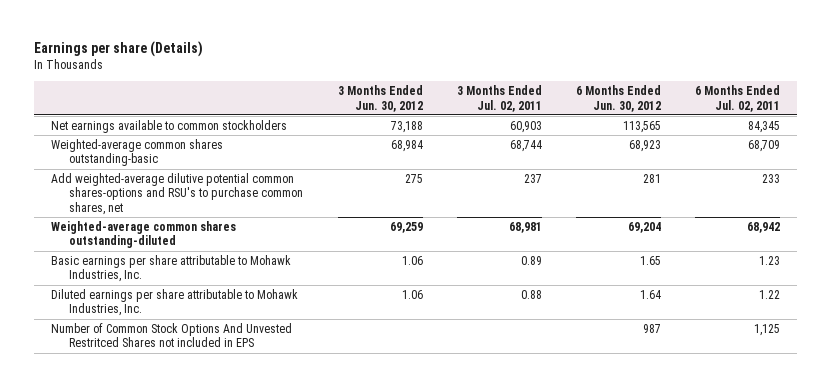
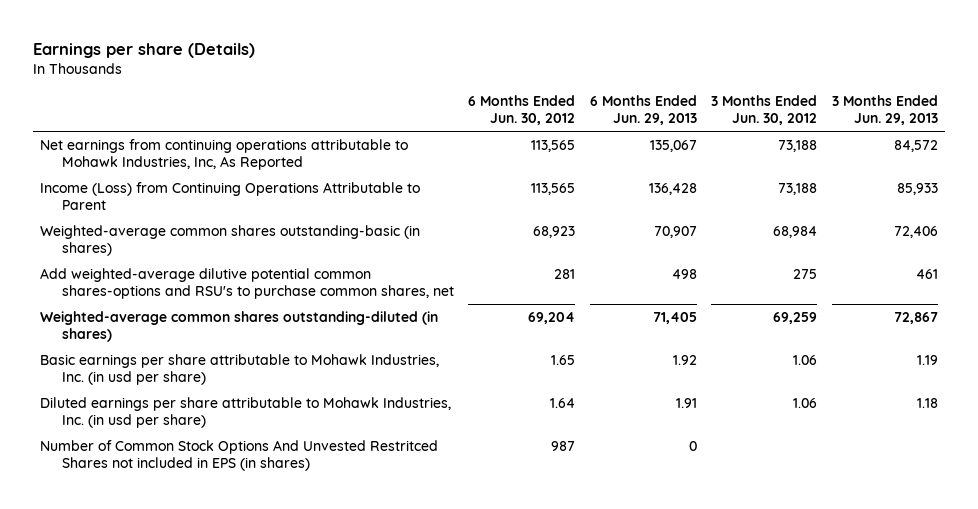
[456,85,542,112] 3 Months Ended Jul. 02, 2011 -> none
[695,85,781,112] 6 Months Ended Jul. 02, 2011 -> none
none -> [589,95,697,125] 6 Months Ended Jun. 29, 2013
none -> [832,95,939,125] 3 Months Ended Jun. 29, 2013
[50,119,287,133] Net earnings available to common stockholders -> [40,139,409,170] Net earnings from continuing operations attributable to Mohawk Industries, Inc, As Reported
none -> [40,182,421,210] Income (Loss) from Continuing Operations Attributable to Parent
[50,138,223,167] Weighted-average common shares outstanding-basic -> [40,225,421,256] Weighted-average common shares outstanding-basic (in shares)
[50,220,236,249] Weighted-average common shares outstanding-diluted -> [40,311,439,342] Weighted-average common shares outstanding-diluted (in shares)
[50,254,291,283] Basic earnings per share attributable to Mohawk Industries, Inc. -> [40,354,440,385] Basic earnings per share attributable to Mohawk Industries, Inc. (in usd per share)
[50,288,298,317] Diluted earnings per share attributable to Mohawk Industries, Inc. -> [40,397,452,428] Diluted earnings per share attributable to Mohawk Industries, Inc. (in usd per share)
[50,322,292,348] Number of Common Stock Options And Unvested Restritced Shares not included in EPS -> [40,440,439,471] Number of Common Stock Options And Unvested Restritced Shares not included in EPS (in shares)

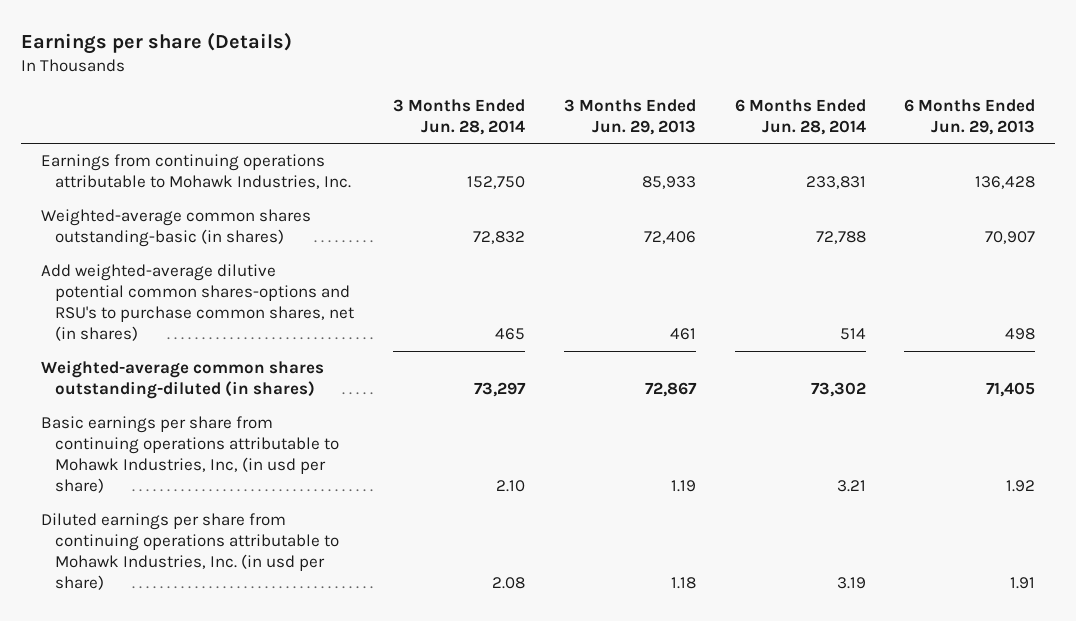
[468,95,576,125] 6 Months Ended Jun. 30, 2012 -> none
[711,95,818,125] 3 Months Ended Jun. 30, 2012 -> none
none -> [392,98,525,135] 3 Months Ended Jun. 28, 2014
none -> [734,98,866,135] 6 Months Ended Jun. 28, 2014
[40,139,409,170] Net earnings from continuing operations attributable to Mohawk Industries, Inc, As Reported -> none
[40,182,421,210] Income (Loss) from Continuing Operations Attributable to Parent -> [40,154,351,190] Earnings from continuing operations attributable to Mohawk Industries, Inc.
[40,268,454,299] Add weighted-average dilutive potential common shares-options and RSU's to purchase common shares, net -> [40,264,354,342] Add weighted-average dilutive potential common shares-options and RSU's to purchase common shares, net (in shares)
[40,440,439,471] Number of Common Stock Options And Unvested Restritced Shares not included in EPS (in shares) -> none
[40,354,440,385] Basic earnings per share attributable to Mohawk Industries, Inc. (in usd per share) -> [40,416,339,494] Basic earnings per share from continuing operations attributable to Mohawk Industries, Inc, (in usd per share)
[40,397,452,428] Diluted earnings per share attributable to Mohawk Industries, Inc. (in usd per share) -> [40,513,339,591] Diluted earnings per share from continuing operations attributable to Mohawk Industries, Inc. (in usd per share)

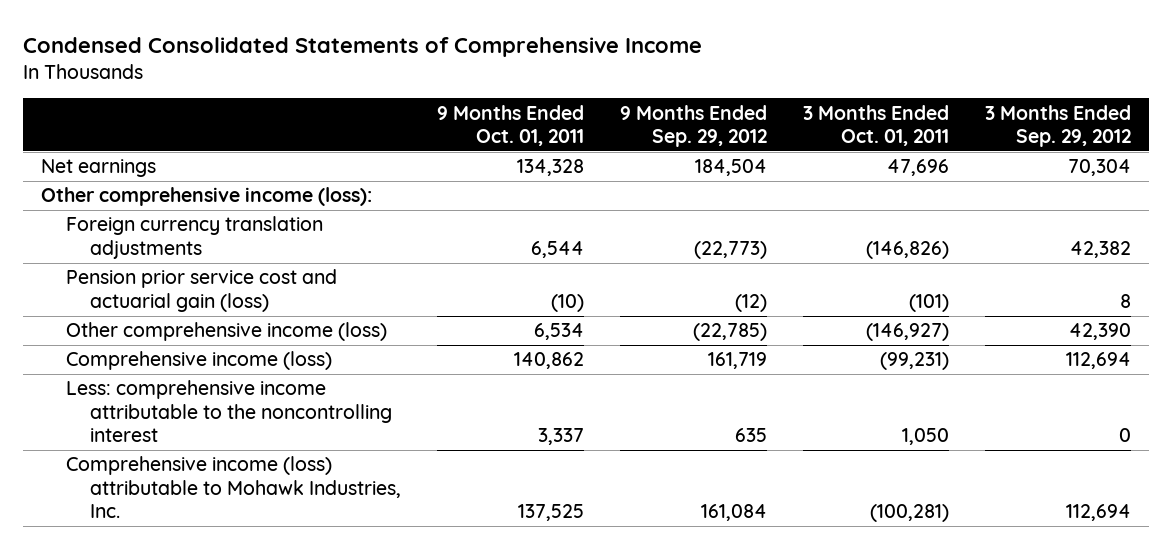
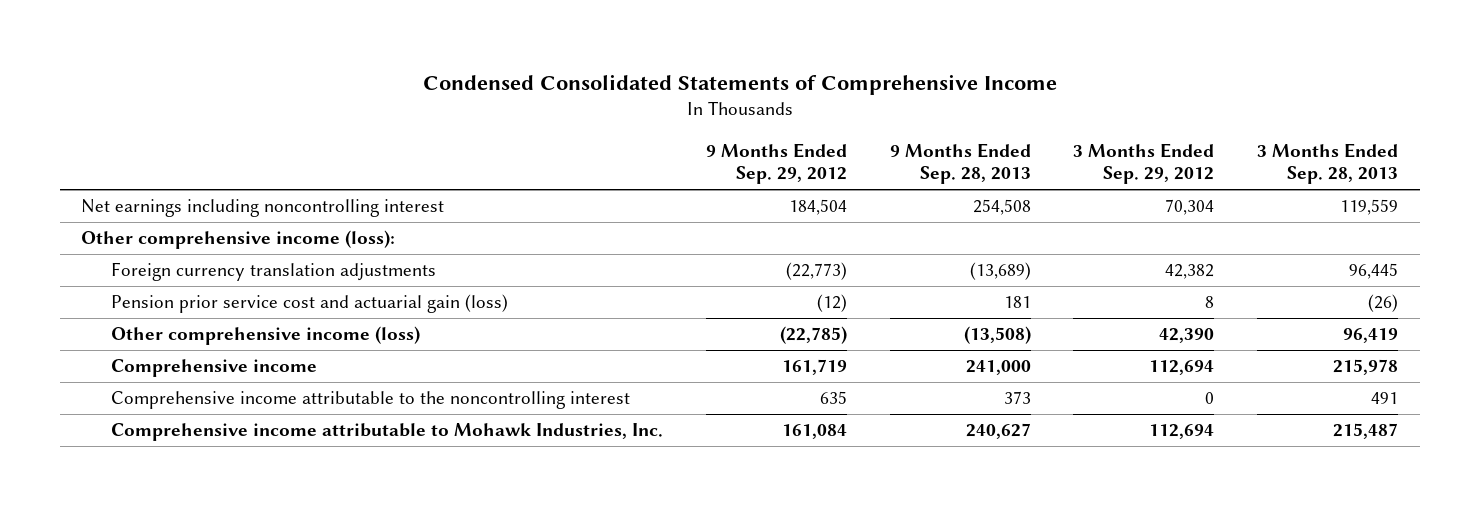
[437,104,585,147] 9 Months Ended Oct. 01, 2011 -> none
[803,104,950,147] 3 Months Ended Oct. 01, 2011 -> none
none -> [889,143,1031,185] 9 Months Ended Sep. 28, 2013
none -> [1257,143,1399,185] 3 Months Ended Sep. 28, 2013
[40,159,156,178] Net earnings -> [81,199,445,218] Net earnings including noncontrolling interest
[65,351,332,371] Comprehensive income (loss) -> [110,359,317,378] Comprehensive income
[65,380,393,443] Less: comprehensive income attributable to the noncontrolling interest -> [110,391,630,410] Comprehensive income attributable to the noncontrolling interest
[65,456,402,519] Comprehensive income (loss) attributable to Mohawk Industries, Inc. -> [110,423,663,442] Comprehensive income attributable to Mohawk Industries, Inc.

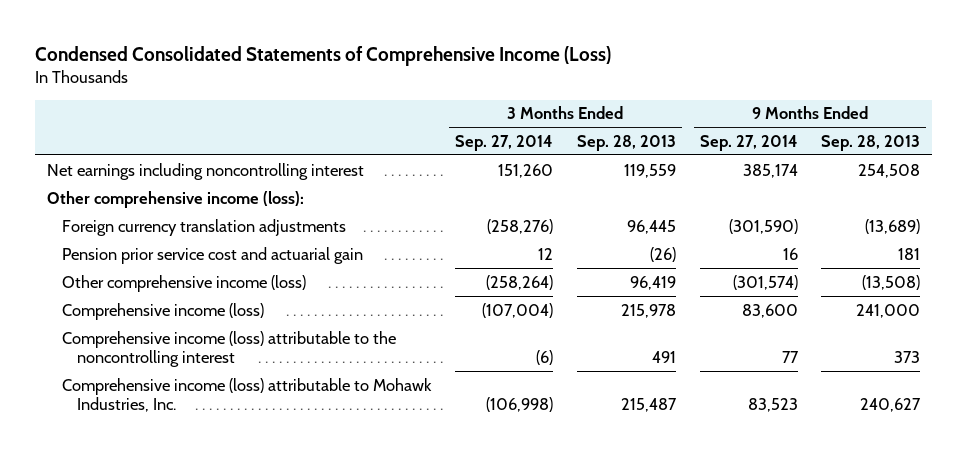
[422,73,1057,95] Condensed Consolidated Statements of Comprehensive Income -> [34,45,611,66] Condensed Consolidated Statements of Comprehensive Income (Loss)
[705,143,847,185] 9 Months Ended Sep. 29, 2012 -> none
[1073,143,1215,185] 3 Months Ended Sep. 29, 2012 -> none
none -> [454,134,553,151] Sep. 27, 2014
none -> [699,134,798,151] Sep. 27, 2014
[110,294,508,314] Pension prior service cost and actuarial gain (loss) -> [62,246,364,264] Pension prior service cost and actuarial gain
[110,359,317,378] Comprehensive income -> [62,302,265,320] Comprehensive income (loss)
[110,391,630,410] Comprehensive income attributable to the noncontrolling interest -> [62,330,397,368] Comprehensive income (loss) attributable to the noncontrolling interest
[110,423,663,442] Comprehensive income attributable to Mohawk Industries, Inc. -> [62,377,433,413] Comprehensive income (loss) attributable to Mohawk Industries, Inc.

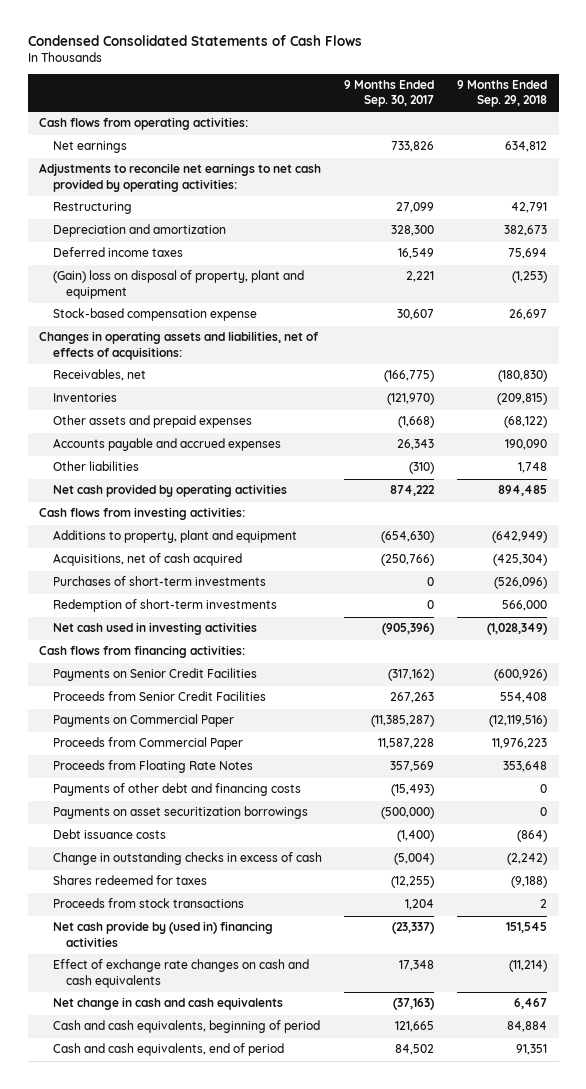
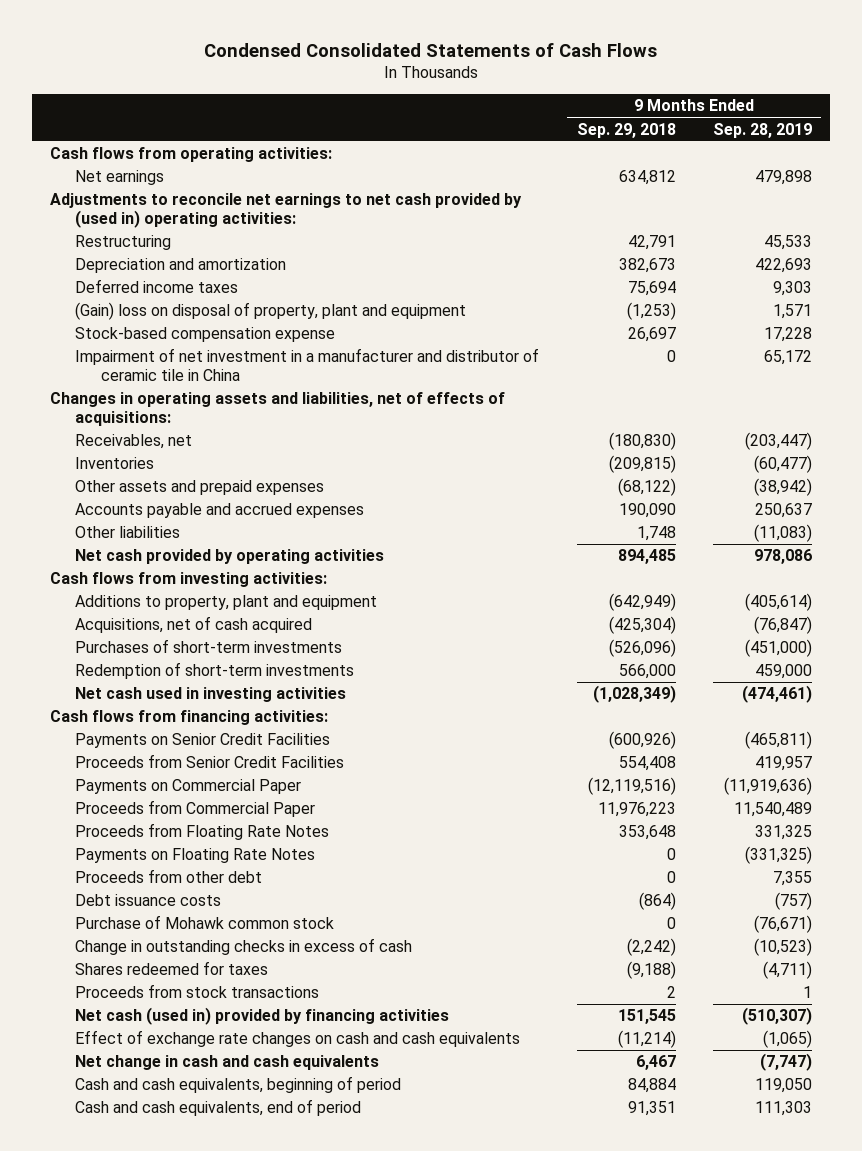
[344,79,435,108] 9 Months Ended Sep. 30, 2017 -> none
none -> [712,122,812,138] Sep. 28, 2019
[39,163,322,192] Adjustments to reconcile net earnings to net cash provided by operating activities: -> [50,193,523,228] Adjustments to reconcile net earnings to net cash provided by (used in) operating activities:
none -> [75,348,540,381] Impairment of net investment in a manufacturer and distributor of ceramic tile in China
[52,783,301,797] Payments of other debt and financing costs -> none
[52,806,308,820] Payments on asset securitization borrowings -> none
none -> [75,848,316,864] Payments on Floating Rate Notes
none -> [75,869,263,884] Proceeds from other debt
none -> [75,915,335,930] Purchase of Mohawk common stock
[52,921,273,947] Net cash provide by (used in) financing activities -> [75,1007,450,1026] Net cash (used in) provided by financing activities

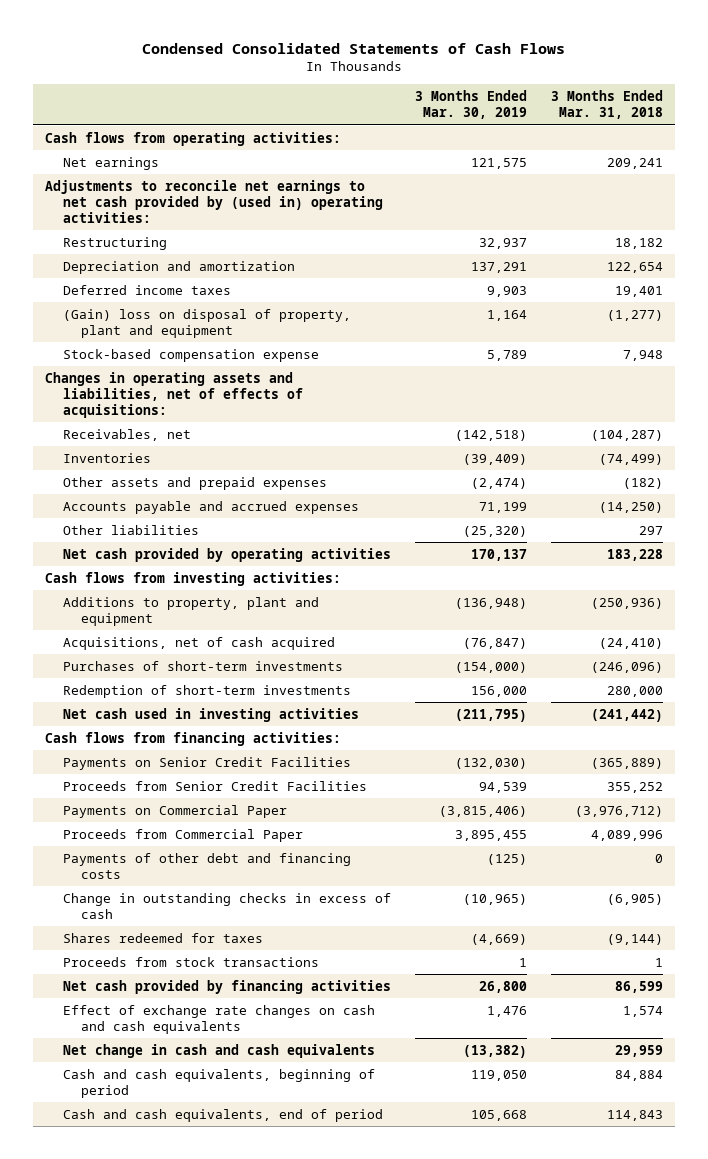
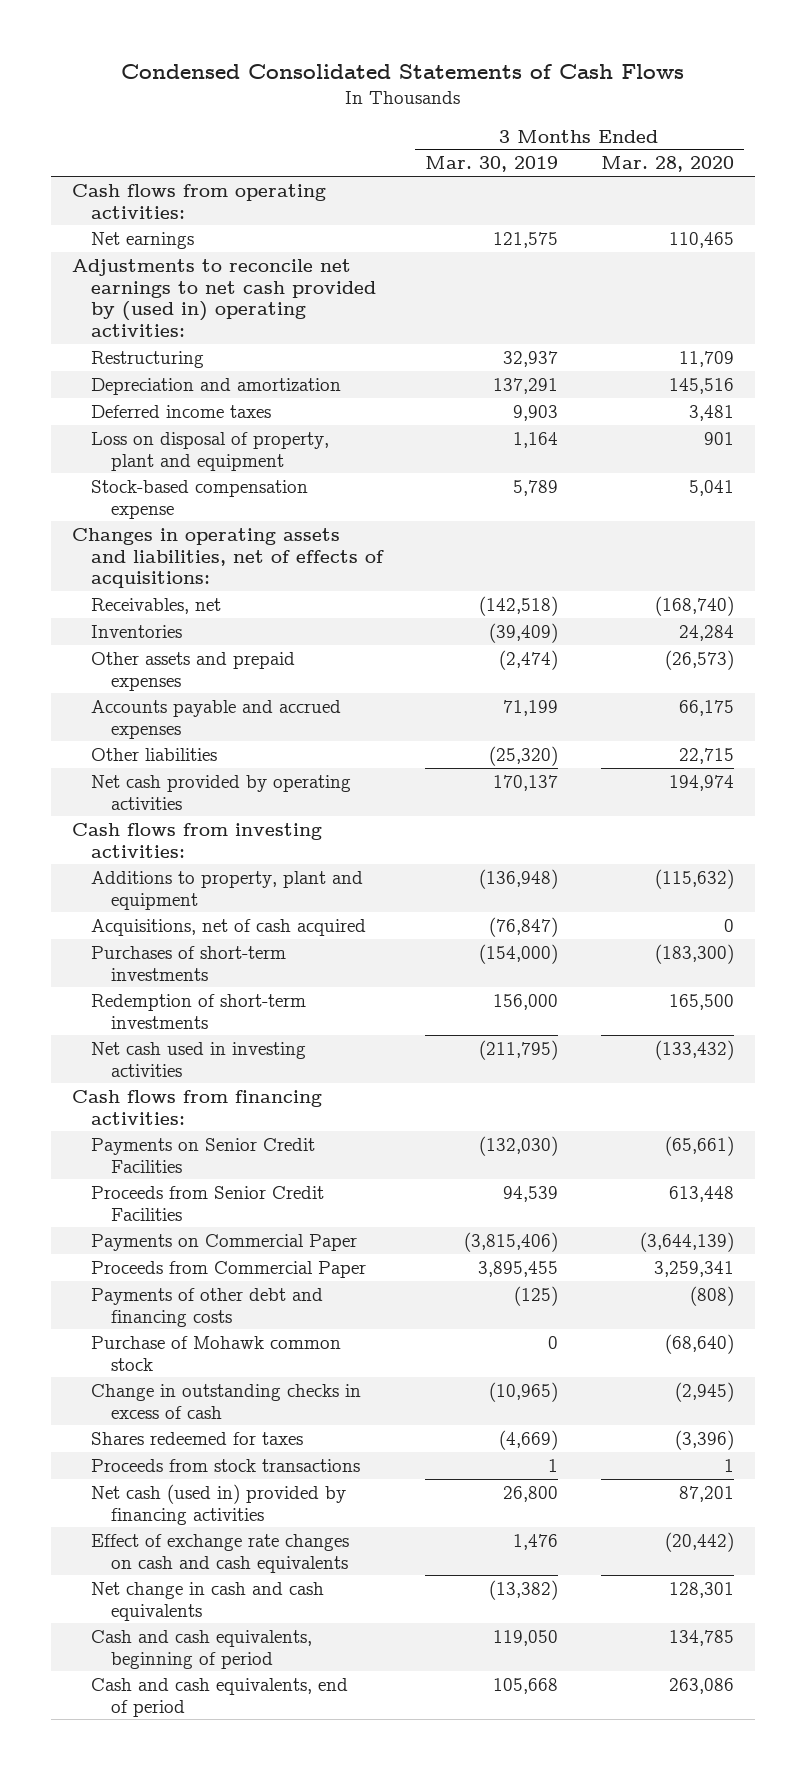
[550,90,663,120] 3 Months Ended Mar. 31, 2018 -> none
none -> [600,156,734,173] Mar. 28, 2020
[63,308,352,338] (Gain) loss on disposal of property, plant and equipment -> [91,431,330,471] Loss on disposal of property, plant and equipment
none -> [91,1335,342,1371] Purchase of Mohawk common stock
[63,979,392,994] Net cash provided by financing activities -> [91,1483,347,1525] Net cash (used in) provided by financing activities

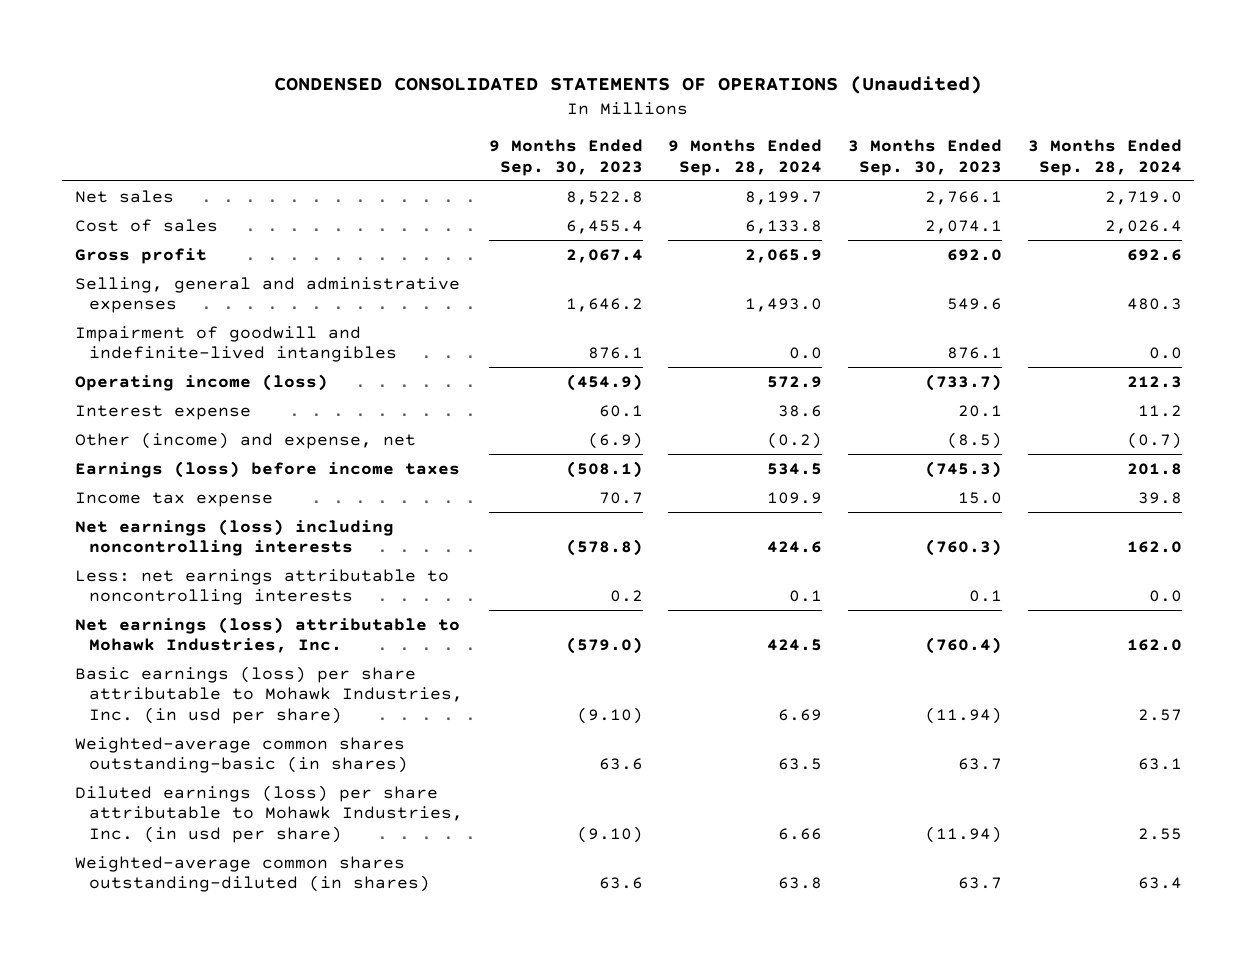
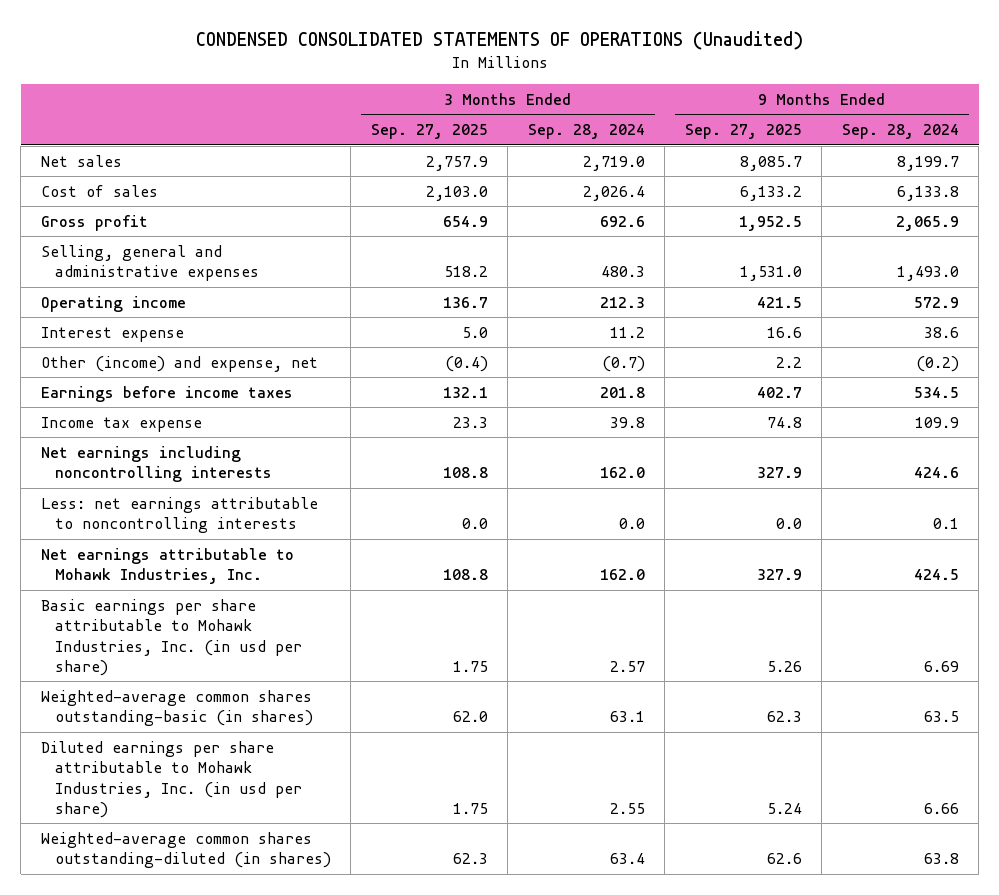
[488,139,643,176] 9 Months Ended Sep. 30, 2023 -> none
[847,139,1002,176] 3 Months Ended Sep. 30, 2023 -> none
none -> [370,123,488,139] Sep. 27, 2025
none -> [684,123,802,139] Sep. 27, 2025
[74,325,398,363] Impairment of goodwill and indefinite-lived intangibles -> none
[74,373,328,391] Operating income (loss) -> [40,295,186,312] Operating income
[74,460,460,478] Earnings (loss) before income taxes -> [40,385,293,402] Earnings before income taxes
[74,518,394,557] Net earnings (loss) including noncontrolling interests -> [40,445,272,483] Net earnings including noncontrolling interests
[74,616,460,654] Net earnings (loss) attributable to Mohawk Industries, Inc. -> [40,547,294,585] Net earnings attributable to Mohawk Industries, Inc.
[74,665,464,725] Basic earnings (loss) per share attributable to Mohawk Industries, Inc. (in usd per share) -> [40,598,302,676] Basic earnings per share attributable to Mohawk Industries, Inc. (in usd per share)
[74,784,464,844] Diluted earnings (loss) per share attributable to Mohawk Industries, Inc. (in usd per share) -> [40,740,302,818] Diluted earnings per share attributable to Mohawk Industries, Inc. (in usd per share)

